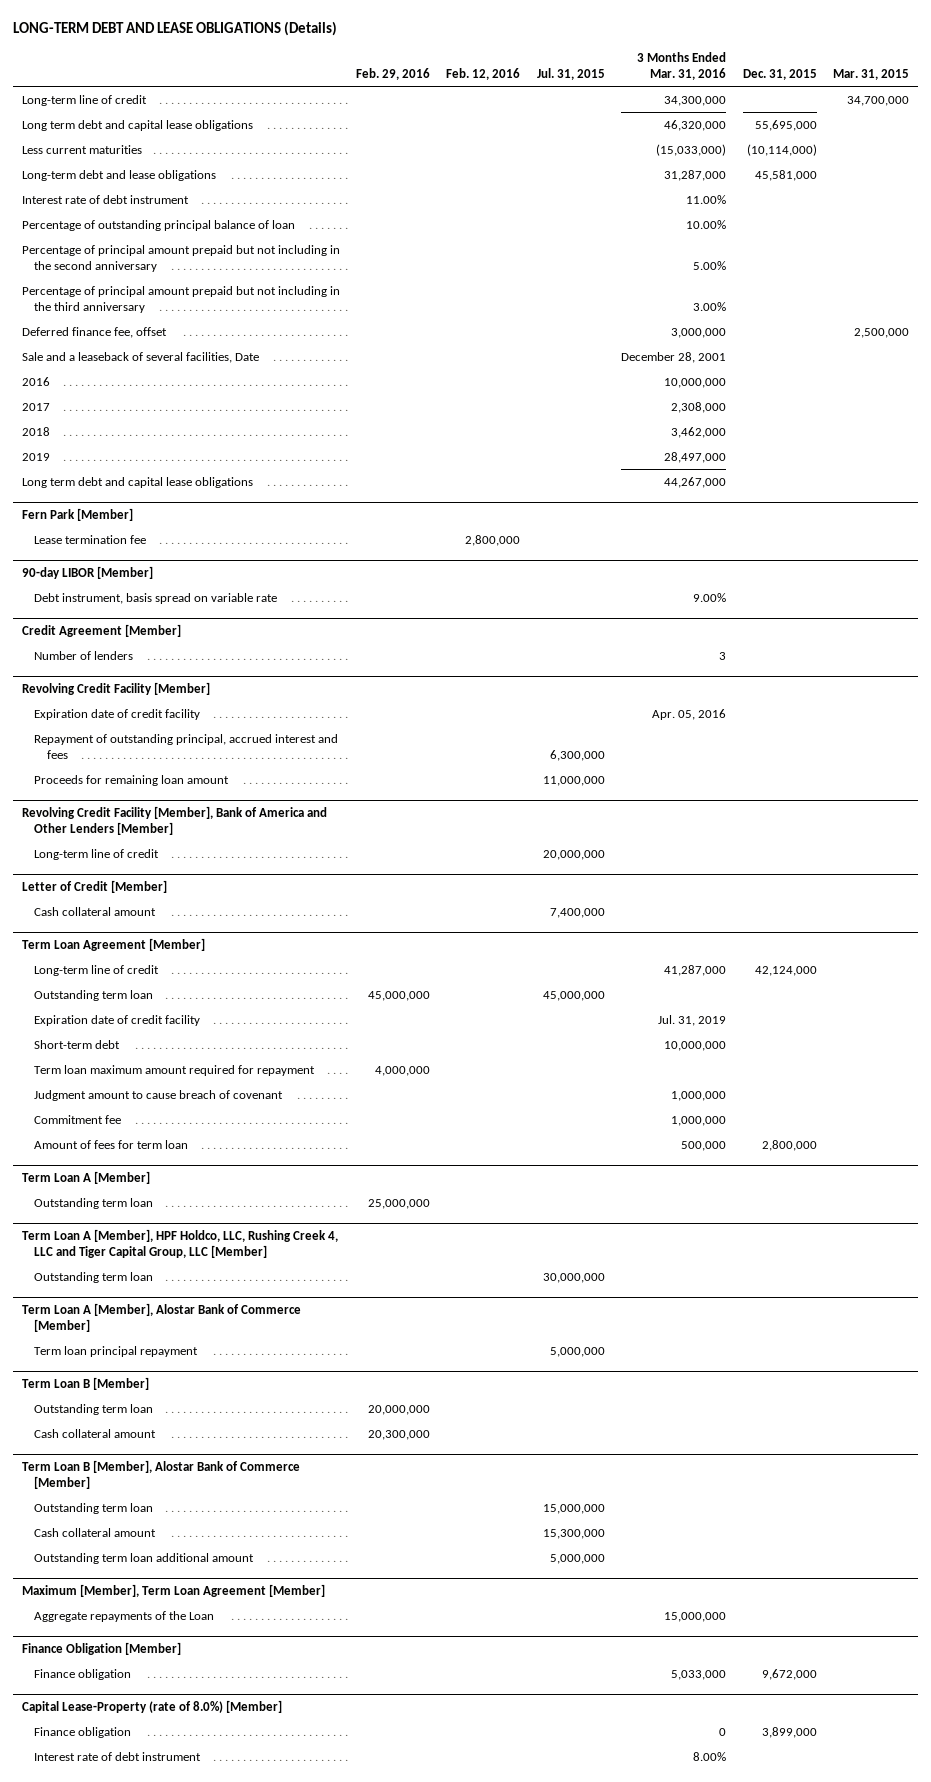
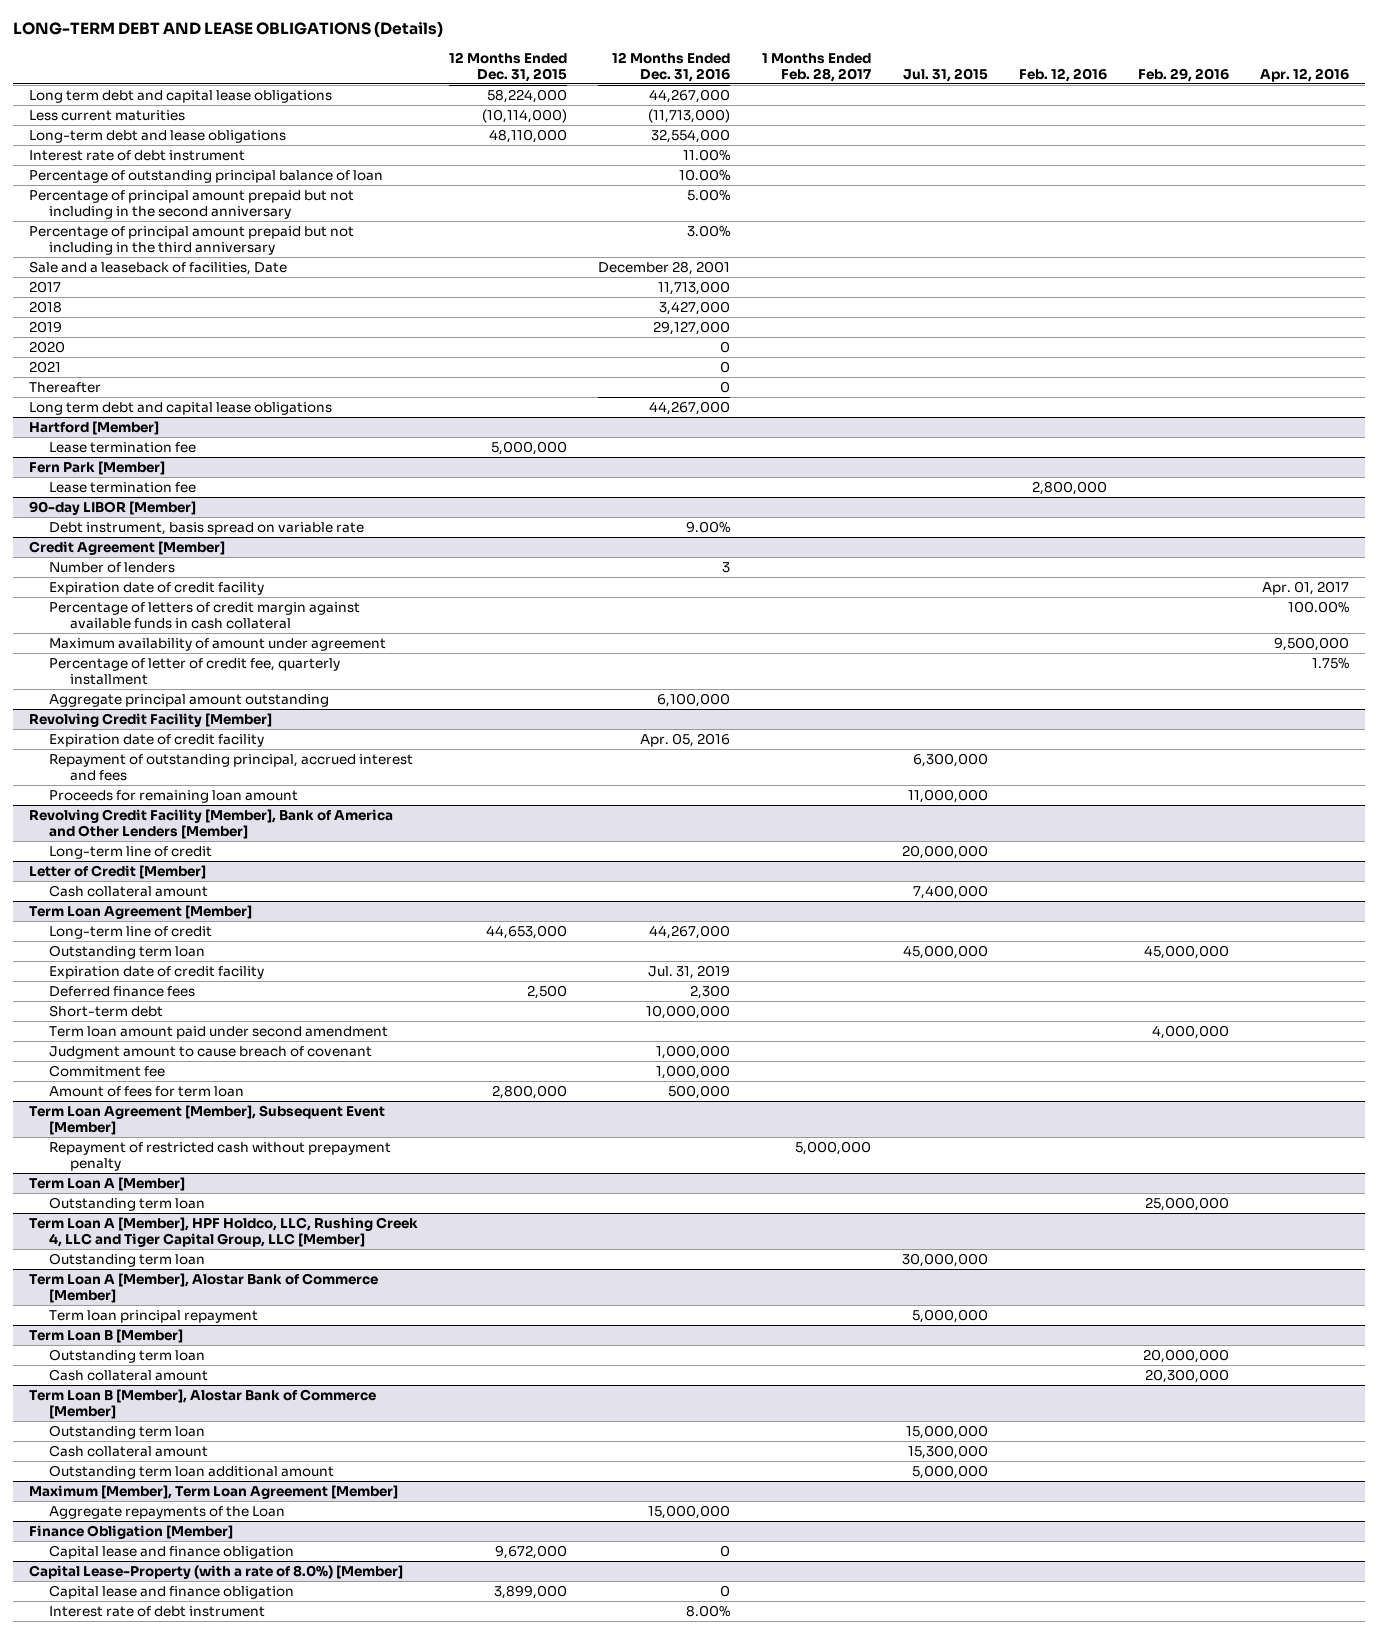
[637,51,727,80] 3 Months Ended Mar. 31, 2016 -> none
[742,68,817,80] Dec. 31, 2015 -> none
[833,68,910,80] Mar. 31, 2015 -> none
none -> [449,51,568,82] 12 Months Ended Dec. 31, 2015
none -> [612,51,731,82] 12 Months Ended Dec. 31, 2016
none -> [761,52,871,82] 1 Months Ended Feb. 28, 2017
none -> [1260,67,1350,82] Apr. 12, 2016
[21,94,147,106] Long-term line of credit -> none
[21,326,167,338] Deferred finance fee, offset -> none
[21,376,50,386] 2016 -> none
[21,351,259,363] Sale and a leaseback of several facilities, Date -> [28,261,287,276] Sale and a leaseback of facilities, Date
none -> [28,341,65,354] 2020
none -> [28,361,61,374] 2021
none -> [28,382,101,394] Thereafter
none -> [28,421,159,436] Hartford [Member]
none -> [49,442,197,454] Lease termination fee
none -> [49,582,265,596] Expiration date of credit facility
none -> [49,602,361,629] Percentage of letters of credit margin against available funds in cash collateral
none -> [49,638,387,652] Maximum availability of amount under agreement
none -> [49,658,341,685] Percentage of letter of credit fee, quarterly installment
none -> [49,694,330,708] Aggregate principal amount outstanding
none -> [49,986,196,998] Deferred finance fees
[34,1064,316,1076] Term loan maximum amount required for repayment -> none
none -> [49,1026,389,1040] Term loan amount paid under second amendment
none -> [28,1105,385,1135] Term Loan Agreement [Member], Subsequent Event [Member]
none -> [49,1142,392,1171] Repayment of restricted cash without prepayment penalty
[34,1668,132,1680] Finance obligation -> [49,1545,295,1560] Capital lease and finance obligation
[21,1699,282,1713] Capital Lease-Property (rate of 8.0%) [Member] -> [28,1565,403,1580] Capital Lease-Property (with a rate of 8.0%) [Member]
[34,1726,132,1738] Finance obligation -> [49,1585,295,1600] Capital lease and finance obligation

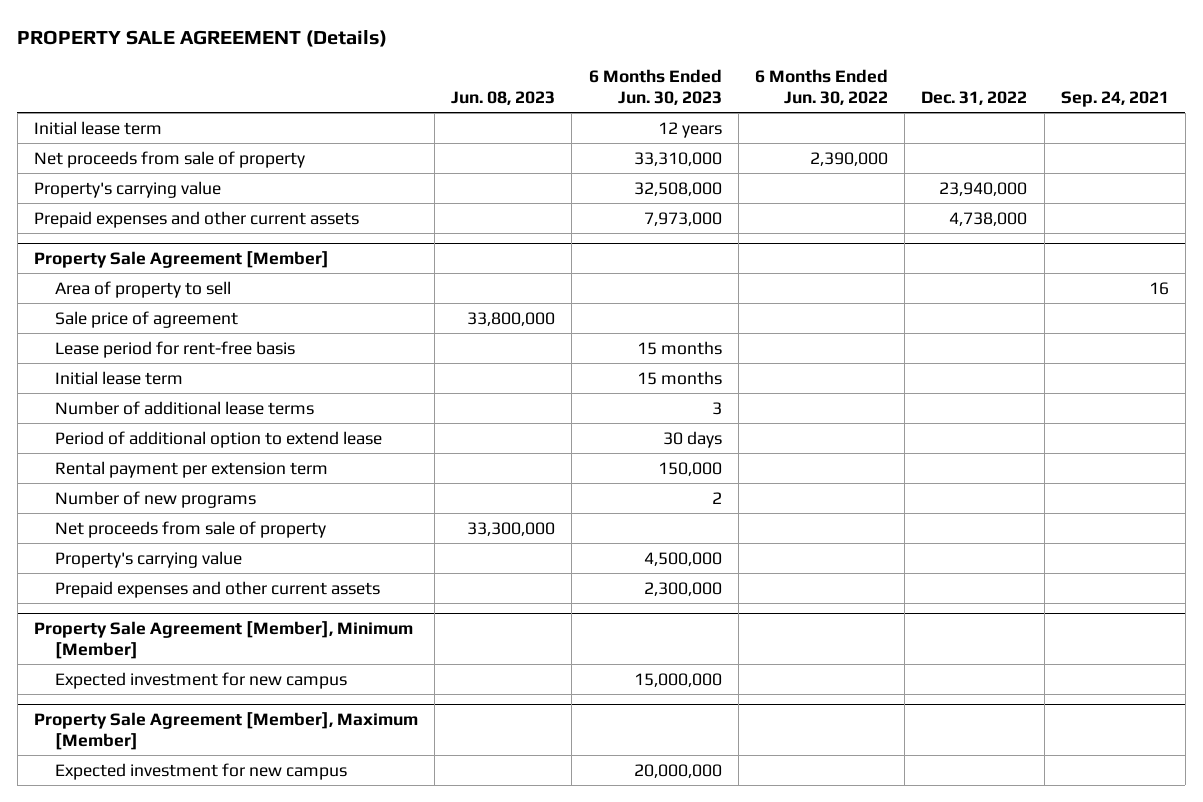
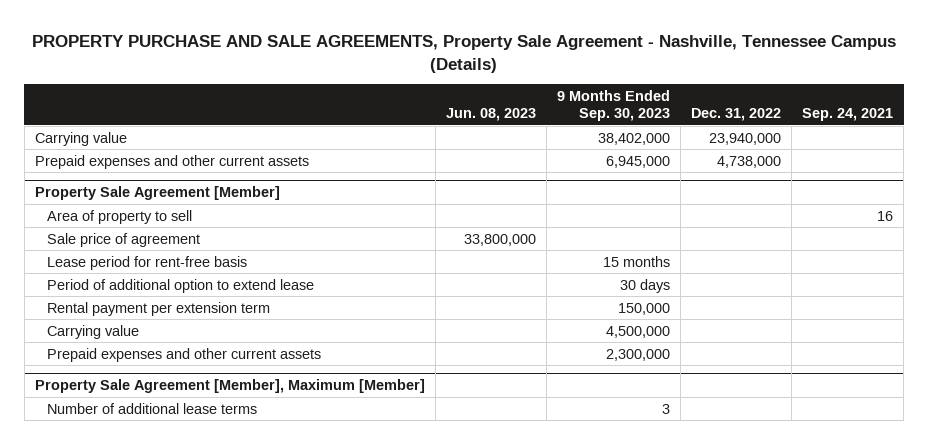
[17,30,388,48] PROPERTY SALE AGREEMENT (Details) -> [32,34,897,73] PROPERTY PURCHASE AND SALE AGREEMENTS, Property Sale Agreement - Nashville, Tennessee Campus (Details)
[588,68,722,105] 6 Months Ended Jun. 30, 2023 -> none
[755,68,889,105] 6 Months Ended Jun. 30, 2022 -> none
none -> [557,89,671,122] 9 Months Ended Sep. 30, 2023
[33,120,162,135] Initial lease term -> none
[33,150,305,168] Net proceeds from sale of property -> none
[33,180,221,198] Property's carrying value -> [34,131,127,146] Carrying value
[55,370,184,385] Initial lease term -> none
[55,400,315,415] Number of additional lease terms -> none
[55,490,257,508] Number of new programs -> none
[55,520,327,538] Net proceeds from sale of property -> none
[55,550,243,568] Property's carrying value -> [46,324,139,339] Carrying value
[33,621,413,660] Property Sale Agreement [Member], Minimum [Member] -> none
[55,671,348,689] Expected investment for new campus -> none
[55,762,348,780] Expected investment for new campus -> none
none -> [46,402,257,414] Number of additional lease terms

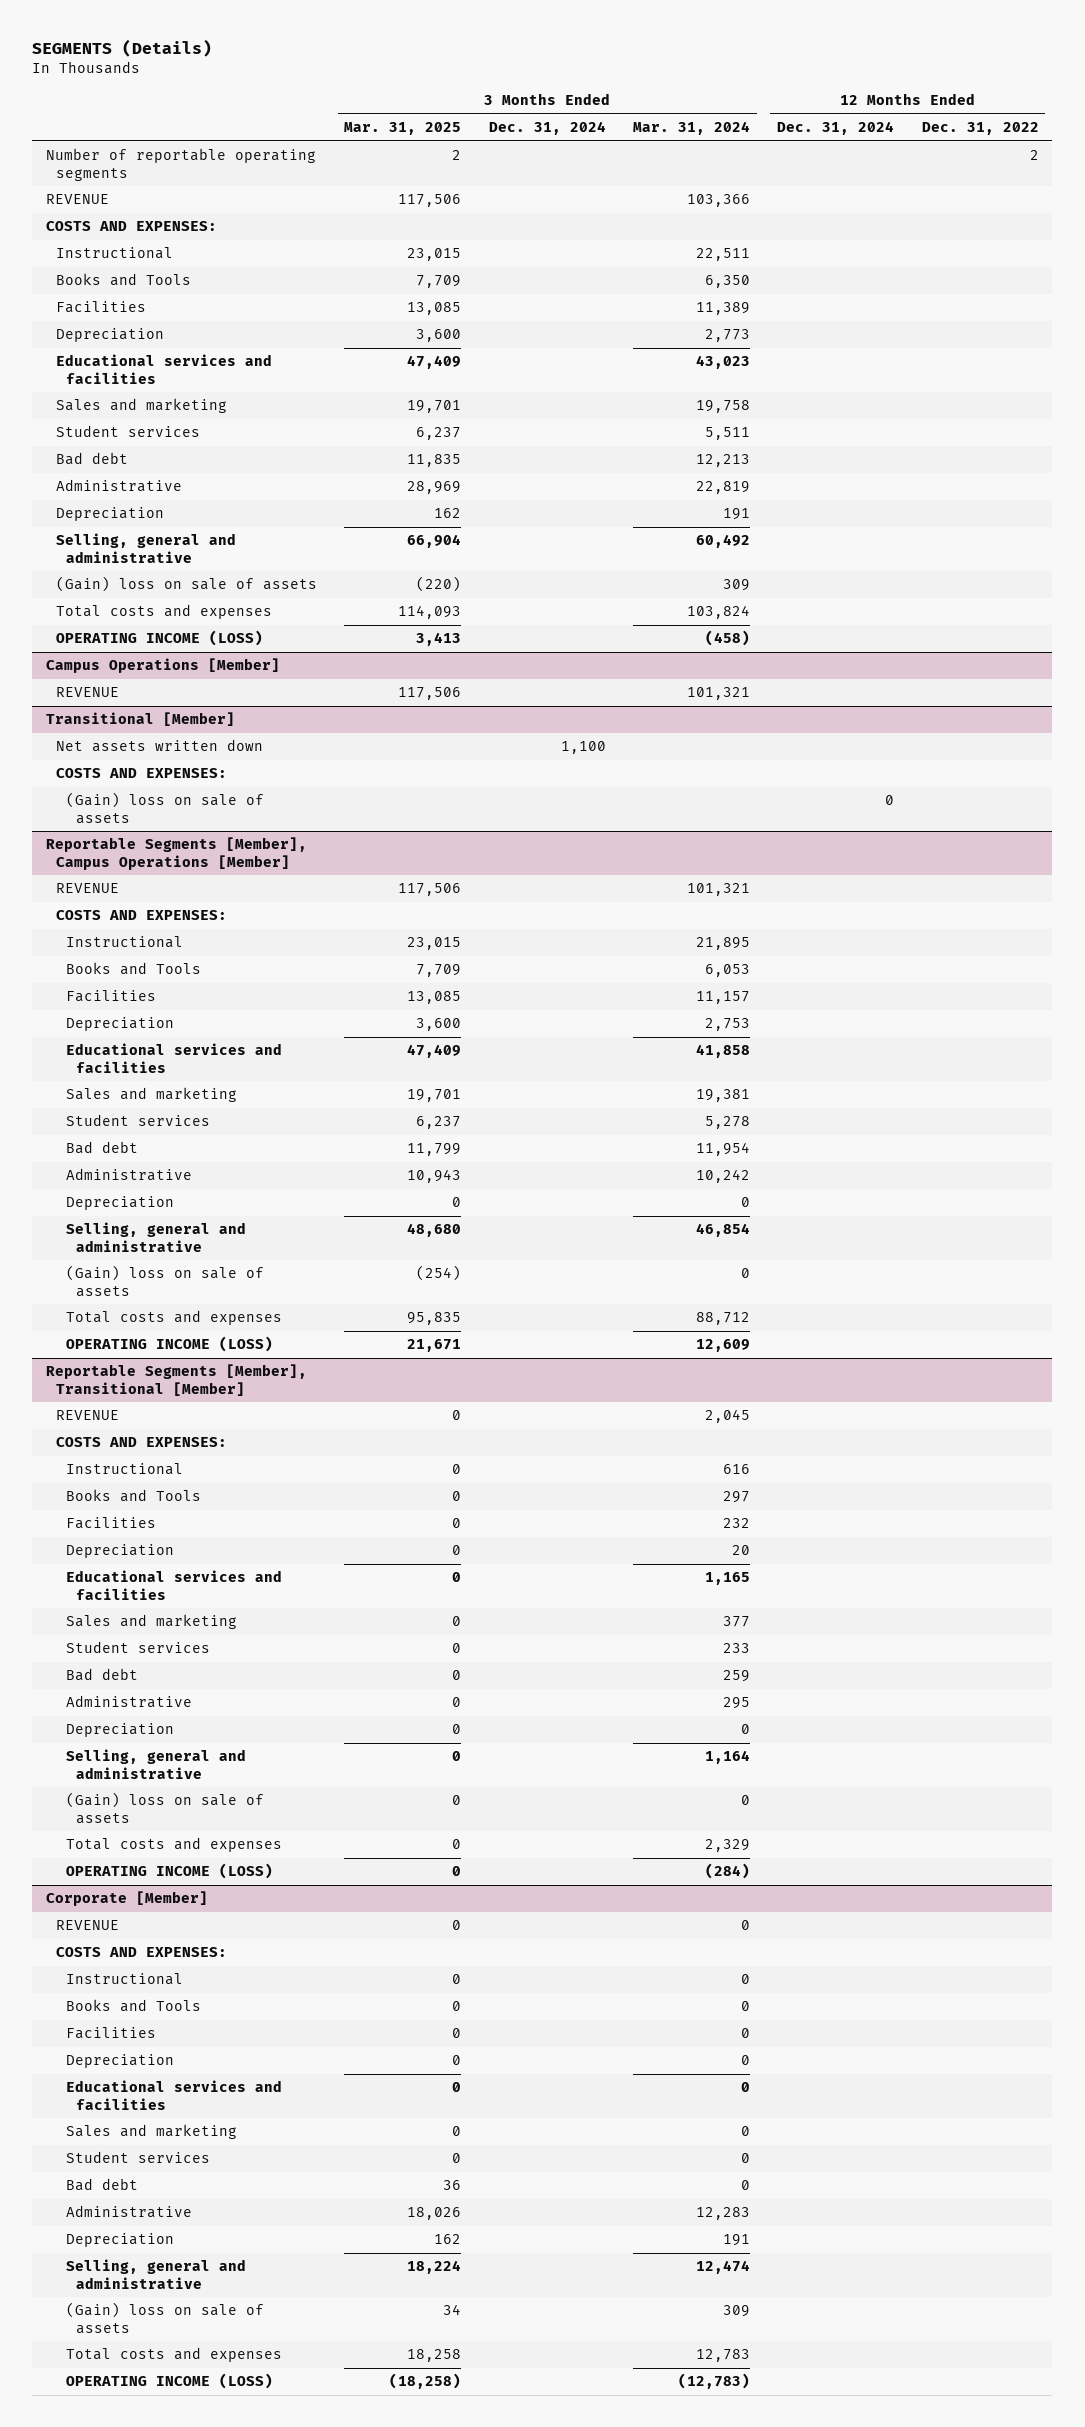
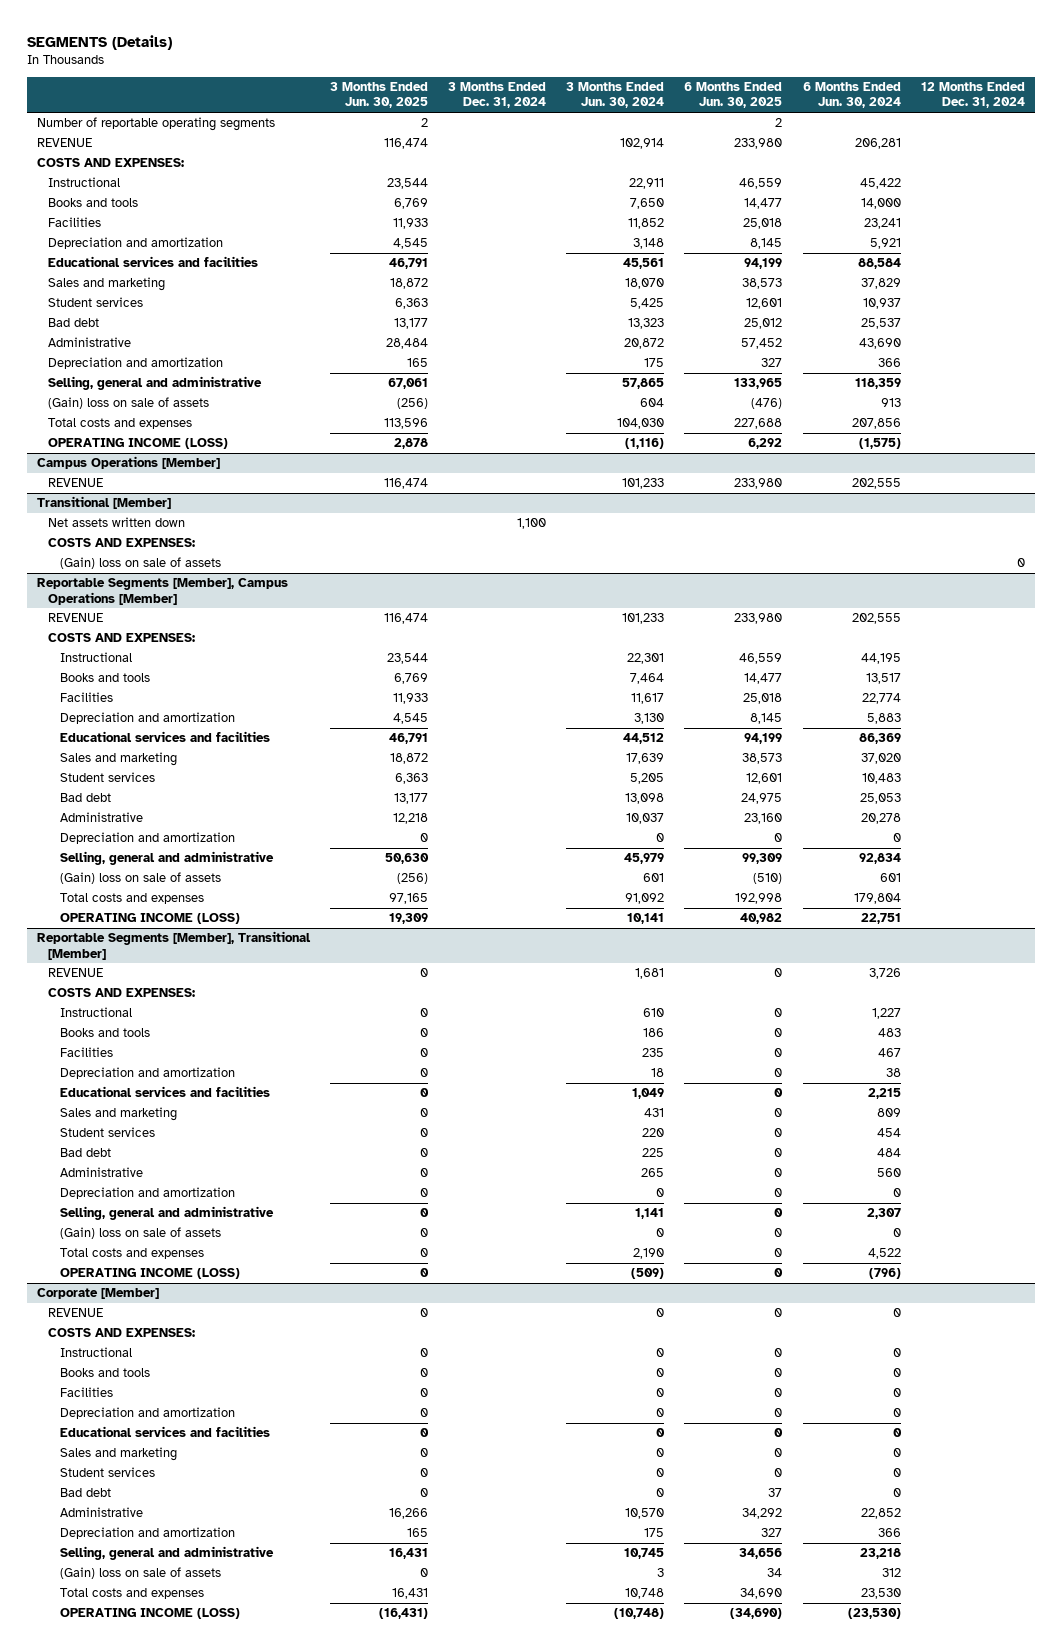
[344,122,462,136] Mar. 31, 2025 -> none
[632,121,750,136] Mar. 31, 2024 -> none
[921,122,1039,136] Dec. 31, 2022 -> none
none -> [330,82,429,109] 3 Months Ended Jun. 30, 2025
none -> [566,82,665,109] 3 Months Ended Jun. 30, 2024
none -> [684,82,783,109] 6 Months Ended Jun. 30, 2025
none -> [802,82,901,109] 6 Months Ended Jun. 30, 2024
[56,273,192,287] Books and Tools -> [48,198,139,208] Books and tools
[56,328,165,343] Depreciation -> [48,237,224,250] Depreciation and amortization
[56,507,165,522] Depreciation -> [48,357,224,370] Depreciation and amortization
[66,962,202,976] Books and Tools -> [59,673,150,683] Books and tools
[66,1017,175,1032] Depreciation -> [59,712,235,725] Depreciation and amortization
[66,1196,175,1211] Depreciation -> [59,832,235,845] Depreciation and amortization
[66,1489,202,1503] Books and Tools -> [59,1028,150,1038] Books and tools
[66,1544,175,1559] Depreciation -> [59,1067,235,1080] Depreciation and amortization
[66,1723,175,1738] Depreciation -> [59,1187,235,1200] Depreciation and amortization
[66,1999,202,2013] Books and Tools -> [59,1368,150,1378] Books and tools
[66,2054,175,2069] Depreciation -> [59,1407,235,1420] Depreciation and amortization
[66,2233,175,2248] Depreciation -> [59,1527,235,1540] Depreciation and amortization

